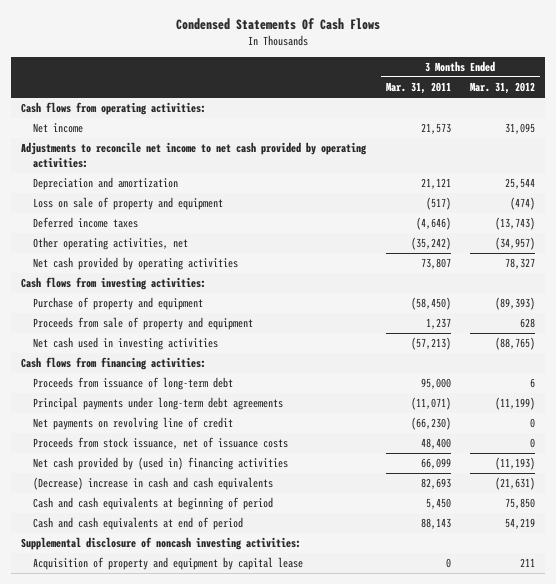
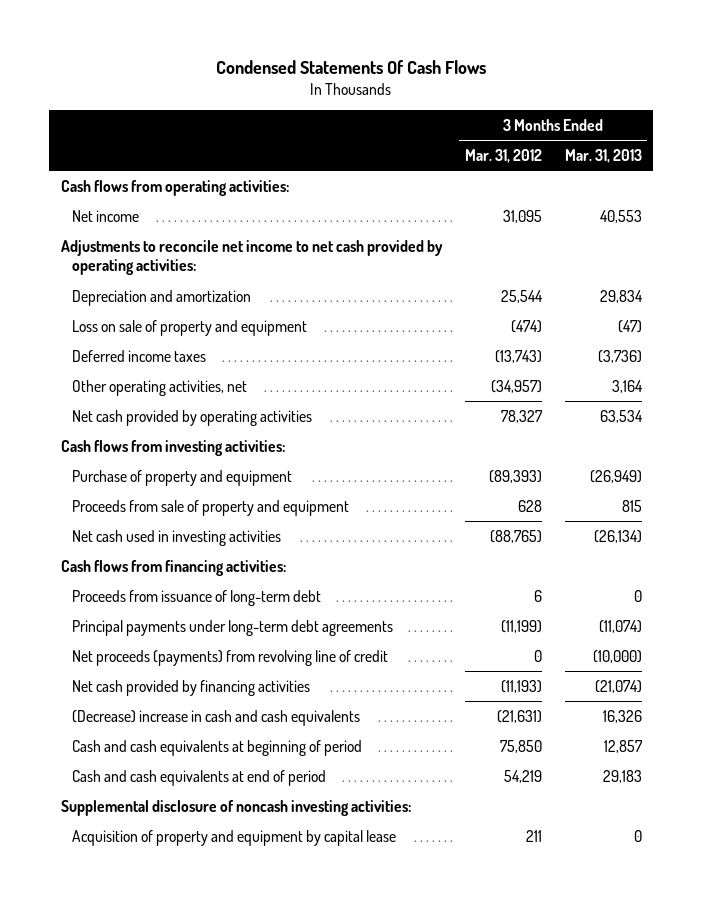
[385,82,451,95] Mar. 31, 2011 -> none
none -> [564,149,642,164] Mar. 31, 2013
[32,437,288,450] Proceeds from stock issuance, net of issuance costs -> none
[32,417,233,431] Net payments on revolving line of credit -> [71,649,388,666] Net proceeds (payments) from revolving line of credit
[32,457,288,471] Net cash provided by (used in) financing activities -> [71,679,310,696] Net cash provided by financing activities

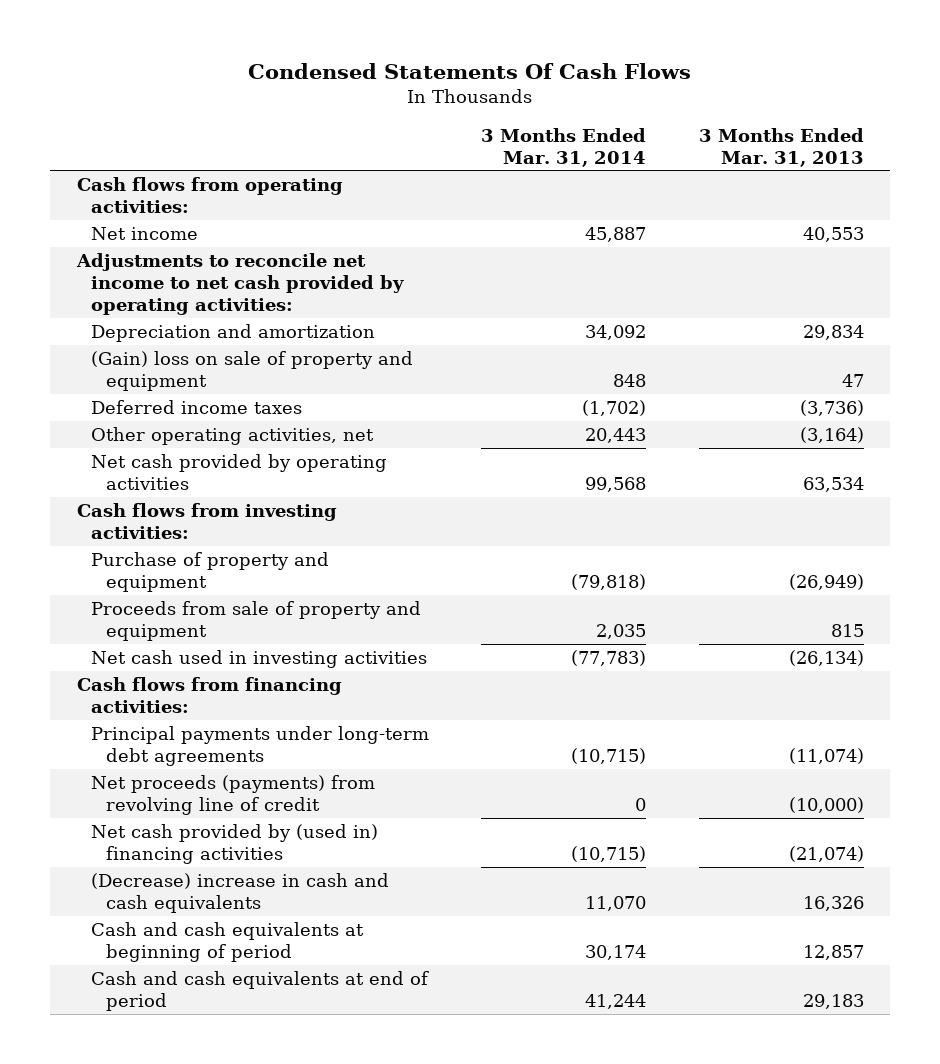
[464,149,542,164] Mar. 31, 2012 -> none
none -> [481,127,647,167] 3 Months Ended Mar. 31, 2014
[71,319,307,336] Loss on sale of property and equipment -> [91,351,414,392] (Gain) loss on sale of property and equipment
[617,319,642,333] (47) -> [841,374,864,388] 47
[611,379,643,393] 3,164 -> [799,427,864,444] (3,164)
[71,589,321,606] Proceeds from issuance of long-term debt -> none
[71,679,310,696] Net cash provided by financing activities -> [91,824,379,865] Net cash provided by (used in) financing activities
[60,799,411,816] Supplemental disclosure of noncash investing activities: -> none
[71,829,396,846] Acquisition of property and equipment by capital lease -> none

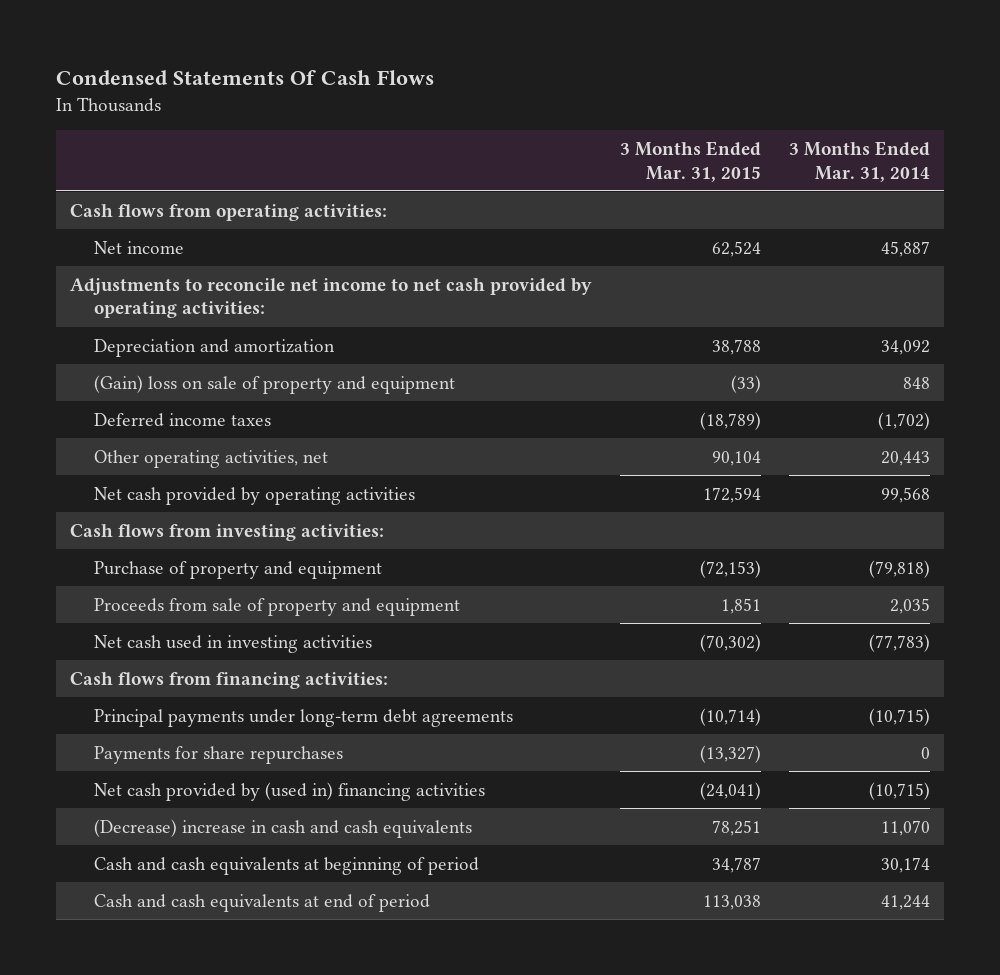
[698,127,864,167] 3 Months Ended Mar. 31, 2013 -> none
none -> [619,140,761,182] 3 Months Ended Mar. 31, 2015
[91,775,376,816] Net proceeds (payments) from revolving line of credit -> none
none -> [93,745,343,764] Payments for share repurchases

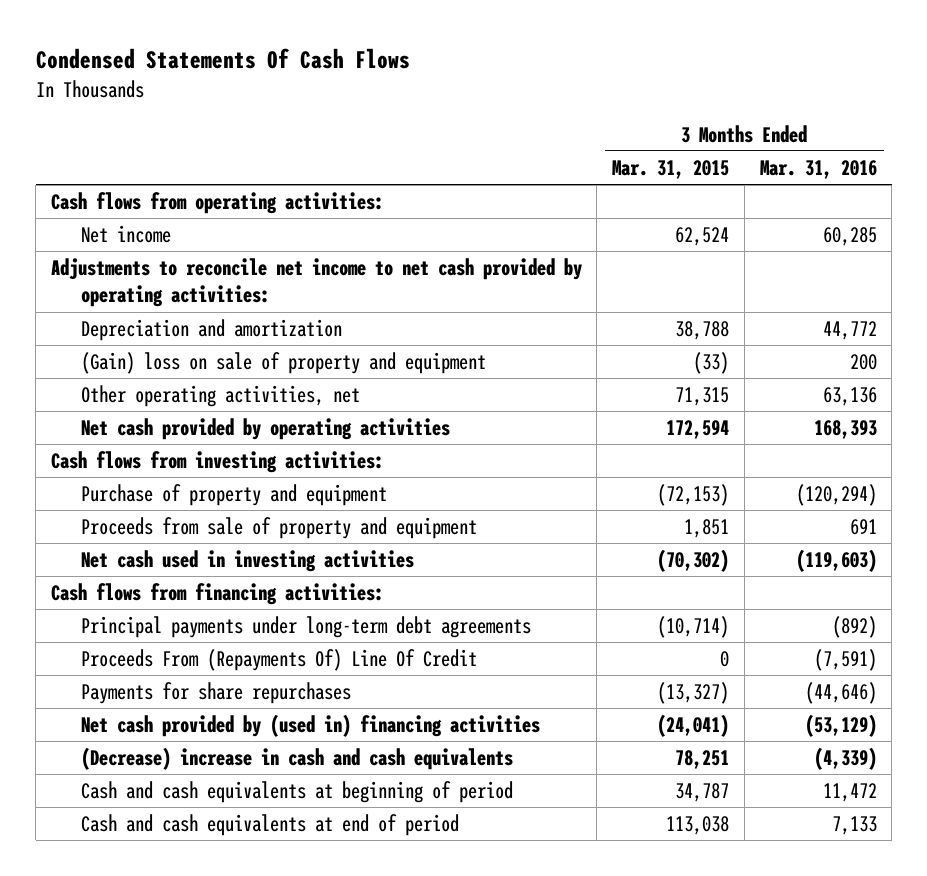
[789,140,931,182] 3 Months Ended Mar. 31, 2014 -> none
none -> [759,160,877,180] Mar. 31, 2016
[93,412,271,427] Deferred income taxes -> none
[711,450,761,466] 90,104 -> [675,387,730,407] 71,315
none -> [81,649,478,672] Proceeds From (Repayments Of) Line Of Credit

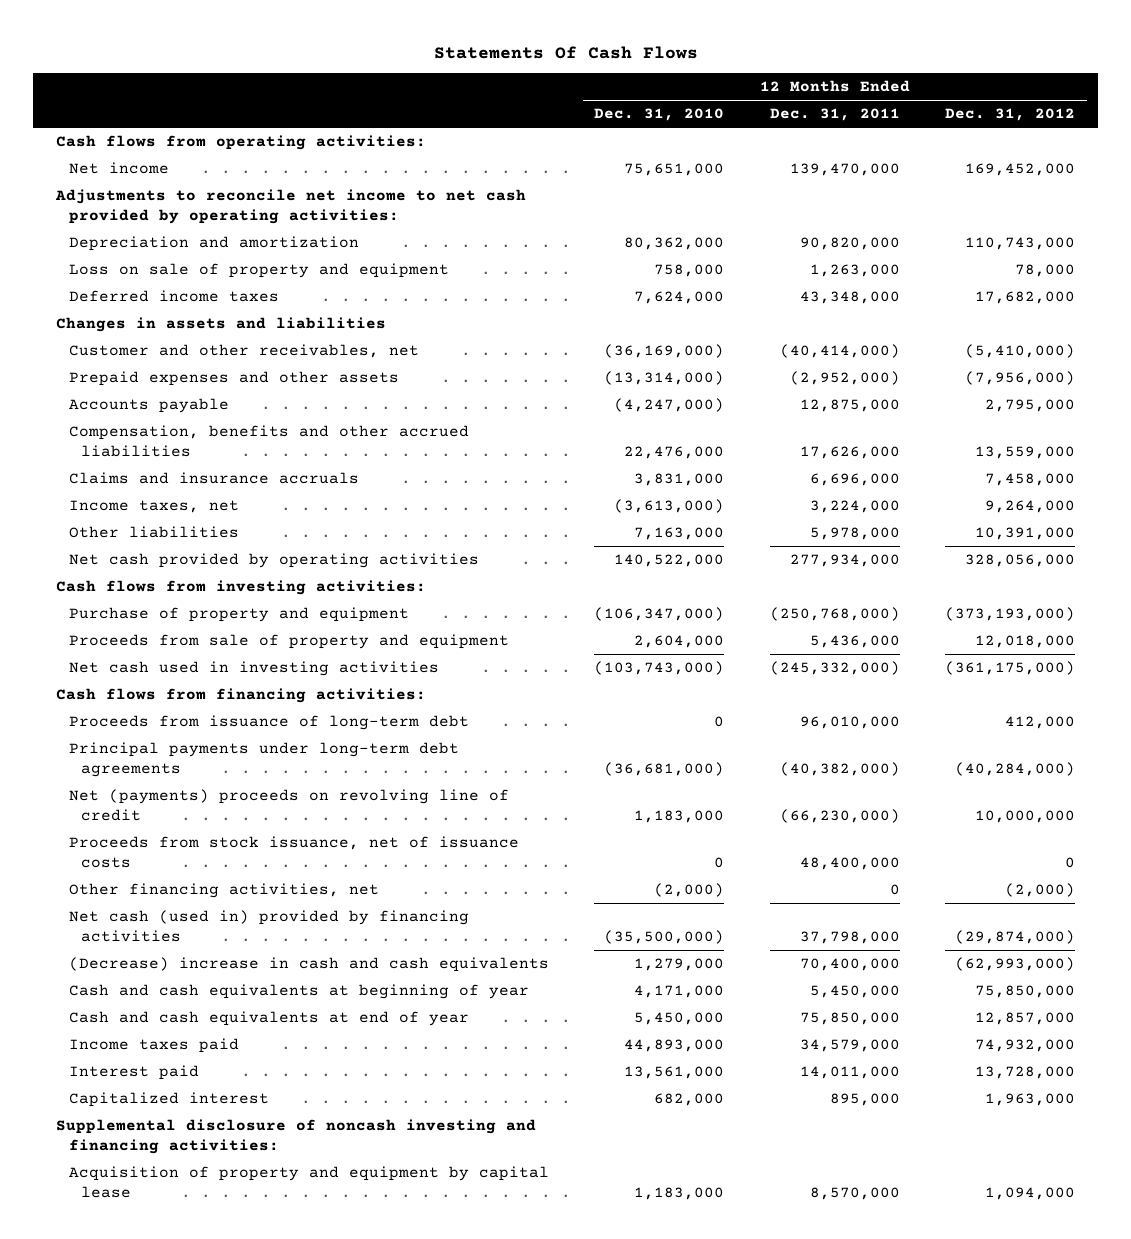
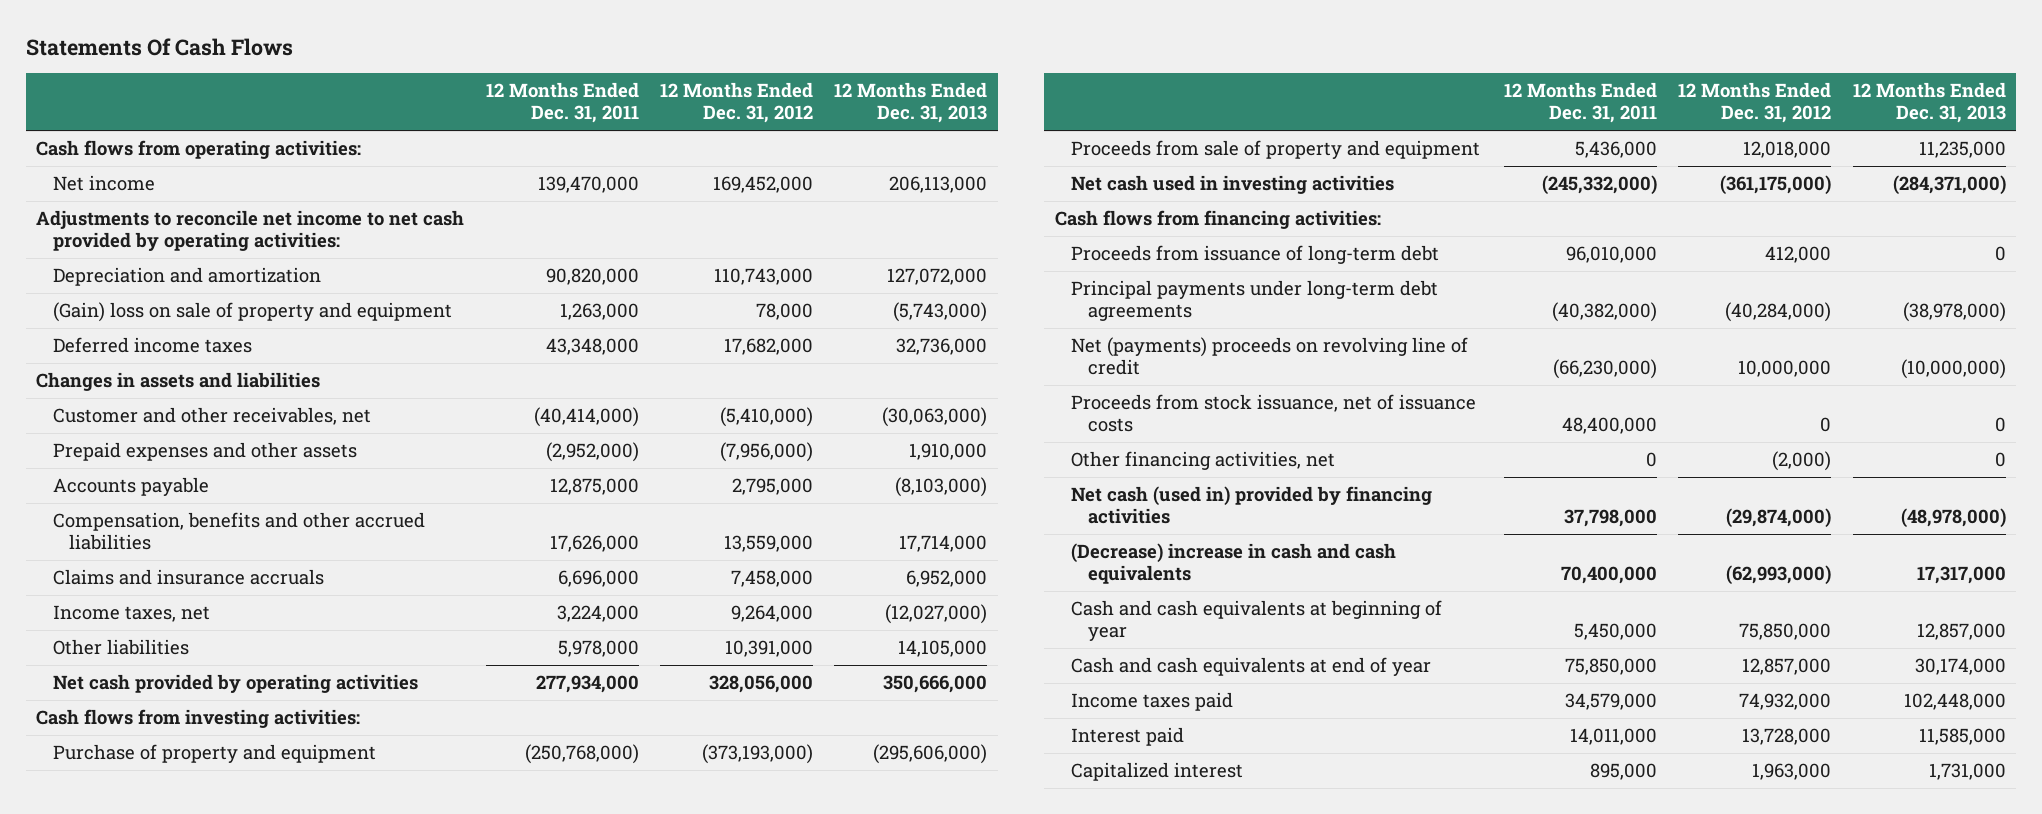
[594,108,725,122] Dec. 31, 2010 -> none
none -> [834,82,988,124] 12 Months Ended Dec. 31, 2013
[68,263,449,279] Loss on sale of property and equipment -> [52,302,452,323] (Gain) loss on sale of property and equipment
[55,1119,536,1154] Supplemental disclosure of noncash investing and financing activities: -> none
[68,1166,549,1198] Acquisition of property and equipment by capital lease -> none

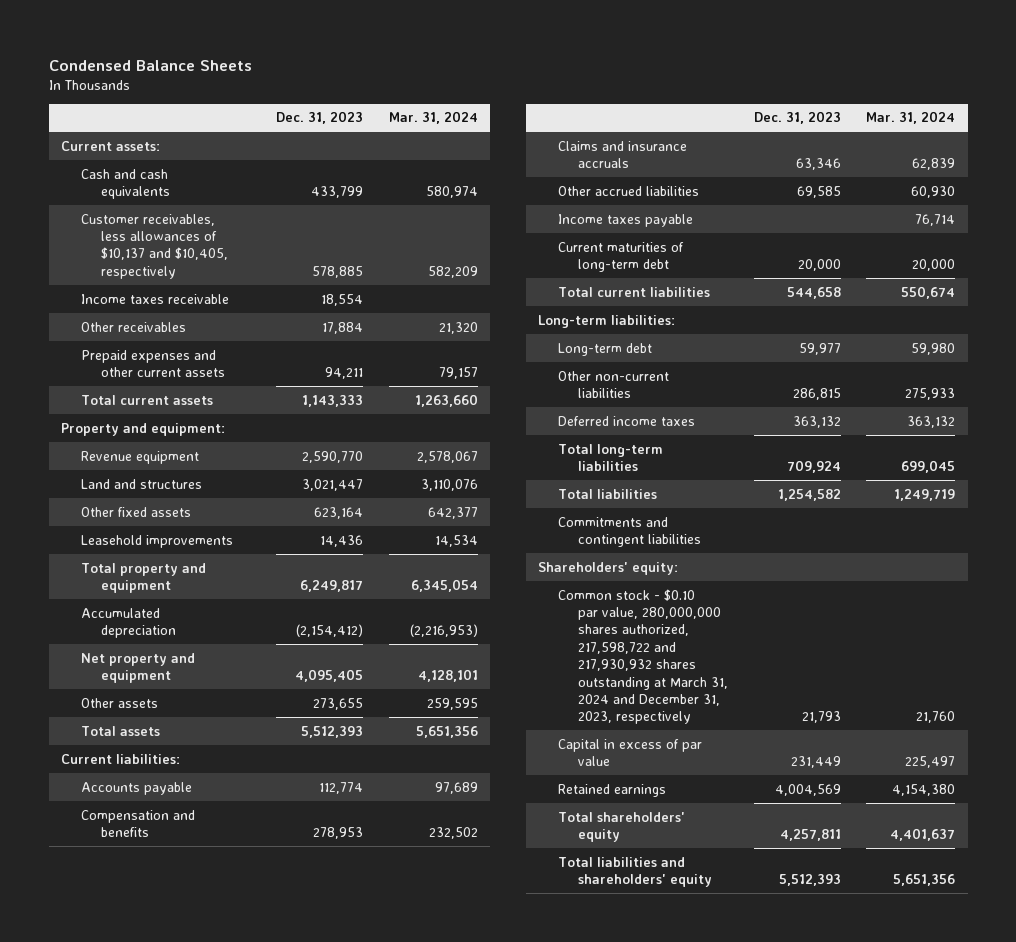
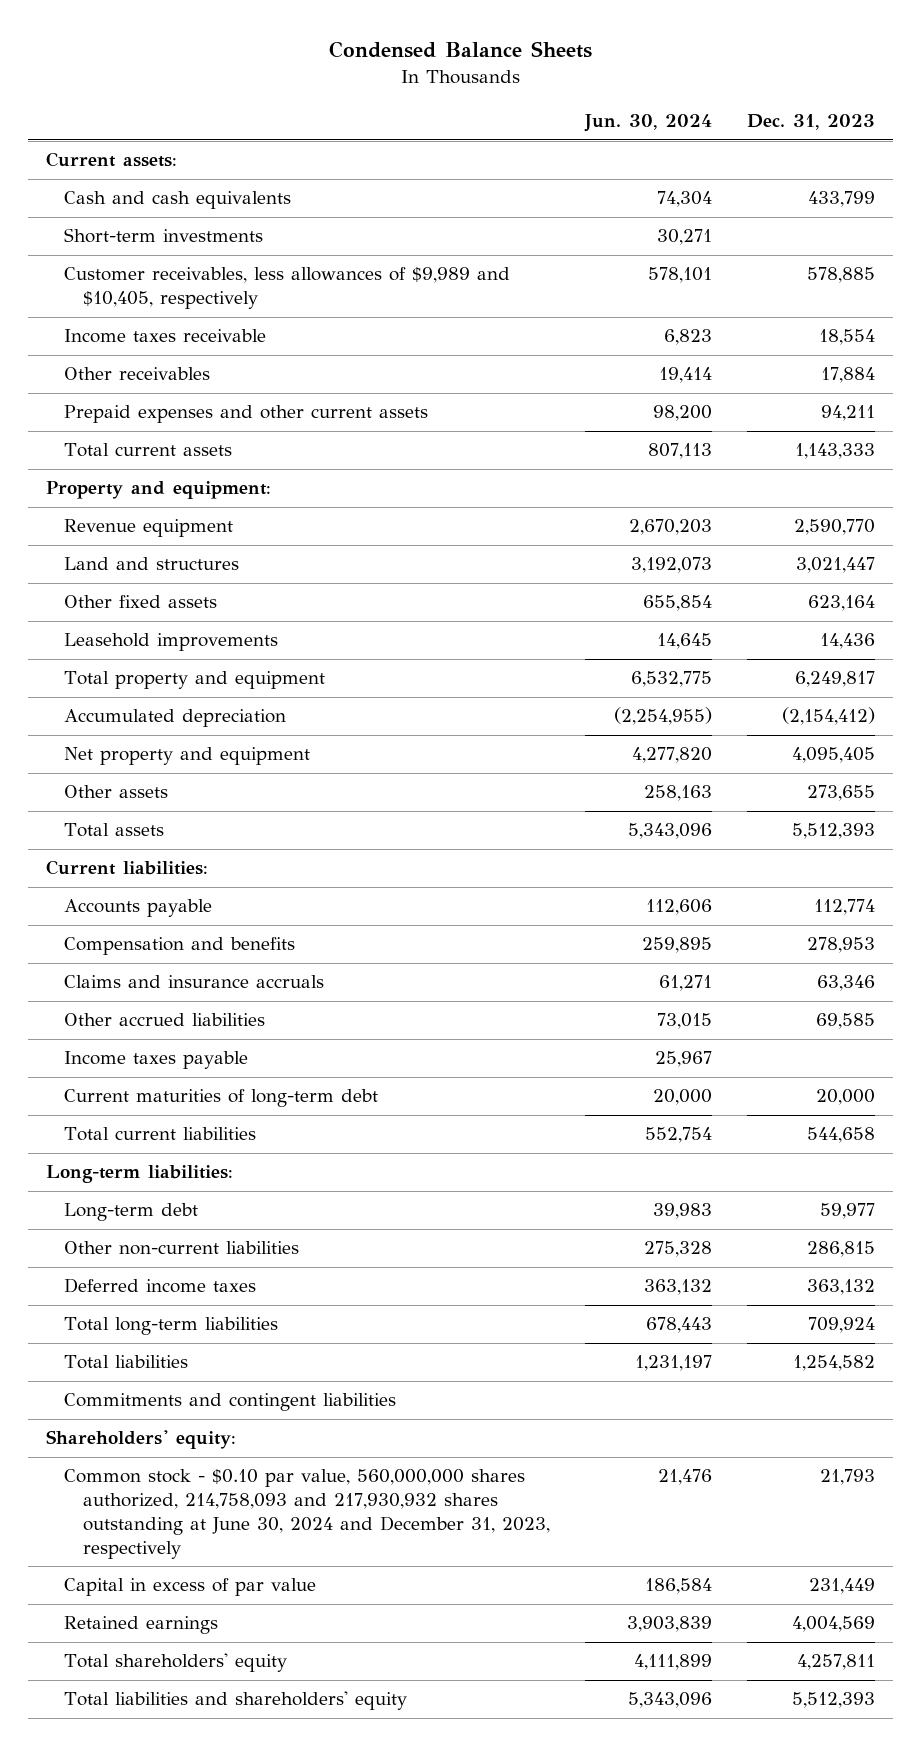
[388,111,478,125] Mar. 31, 2024 -> none
none -> [584,114,713,133] Jun. 30, 2024
none -> [64,228,264,244] Short-term investments
[81,213,229,279] Customer receivables, less allowances of $10,137 and $10,405, respectively -> [64,267,511,310] Customer receivables, less allowances of $9,989 and $10,405, respectively
[558,588,729,725] Common stock - $0.10 par value, 280,000,000 shares authorized, 217,598,722 and 217,930,932 shares outstanding at March 31, 2024 and December 31, 2023, respectively -> [64,1469,550,1559] Common stock - $0.10 par value, 560,000,000 shares authorized, 214,758,093 and 217,930,932 shares outstanding at June 30, 2024 and December 31, 2023, respectively

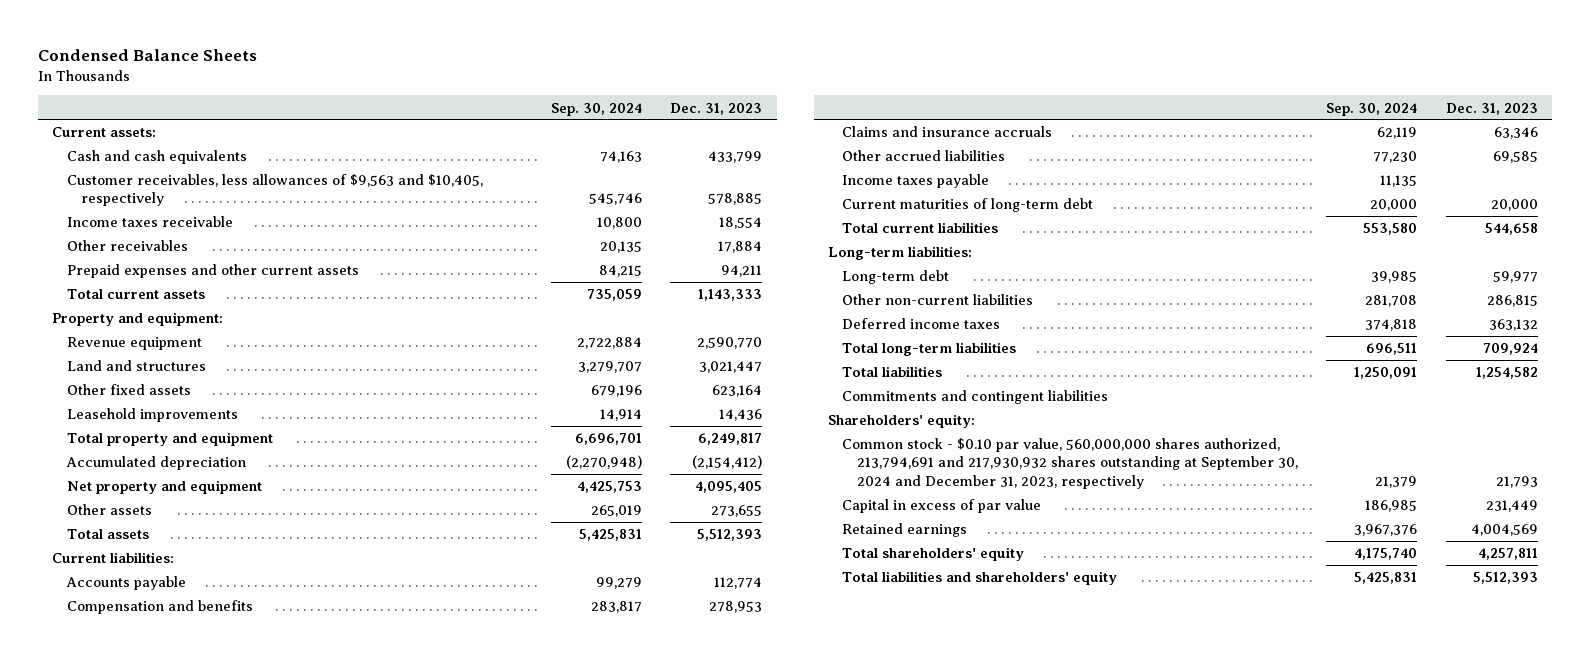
[584,114,713,133] Jun. 30, 2024 -> none
none -> [550,102,642,116] Sep. 30, 2024
[64,228,264,244] Short-term investments -> none
[64,267,511,310] Customer receivables, less allowances of $9,989 and $10,405, respectively -> [66,174,483,207] Customer receivables, less allowances of $9,563 and $10,405, respectively
[64,1469,550,1559] Common stock - $0.10 par value, 560,000,000 shares authorized, 214,758,093 and 217,930,932 shares outstanding at June 30, 2024 and December 31, 2023, respectively -> [842,438,1298,489] Common stock - $0.10 par value, 560,000,000 shares authorized, 213,794,691 and 217,930,932 shares outstanding at September 30, 2024 and December 31, 2023, respectively

